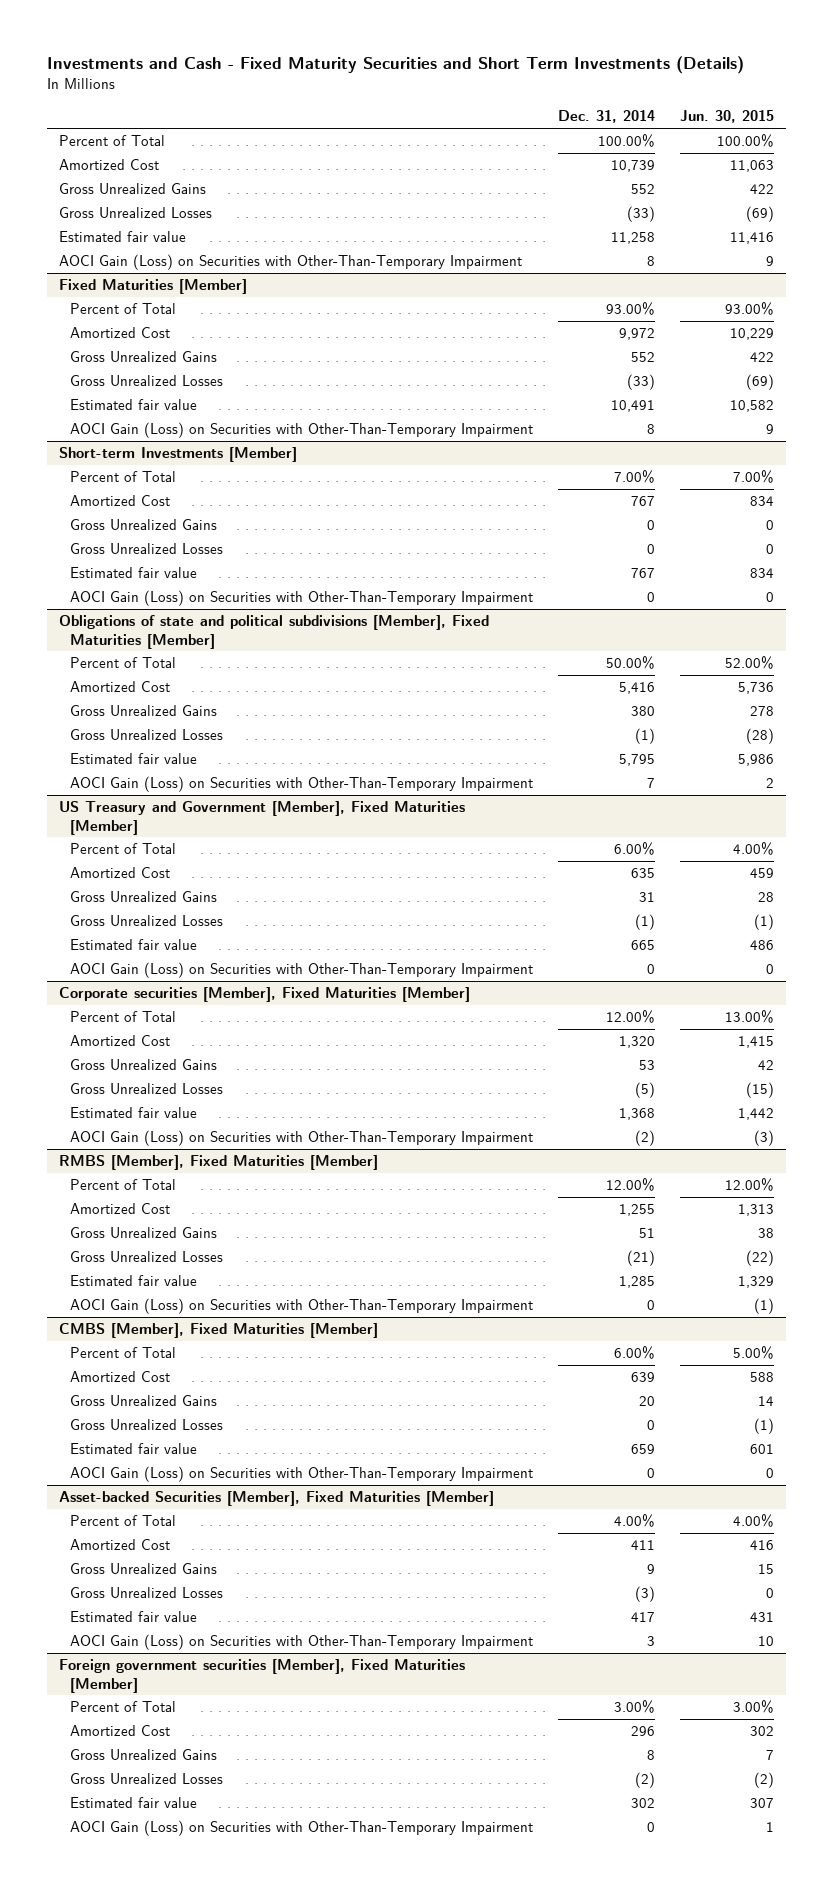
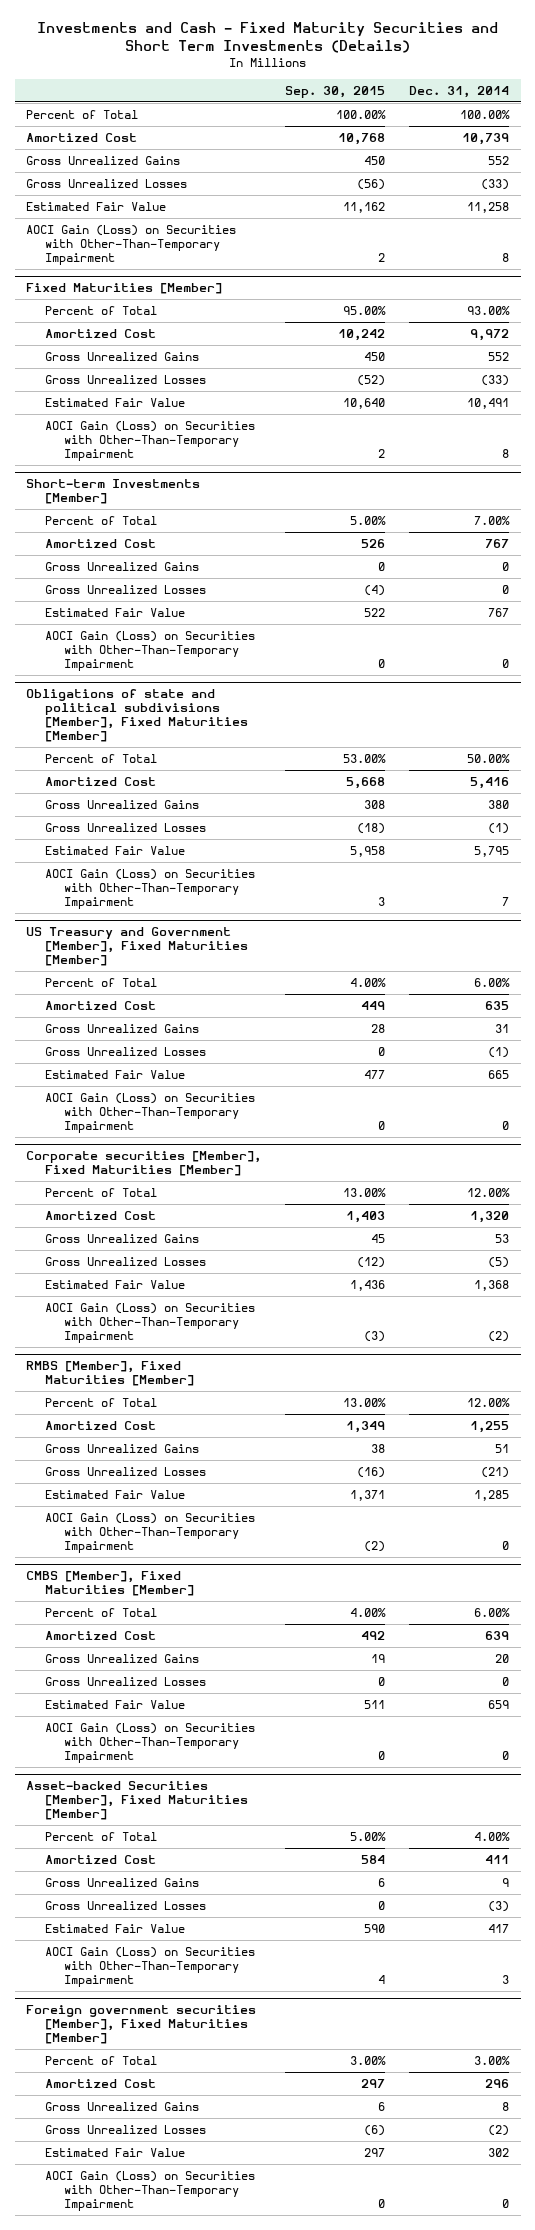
[679,110,774,124] Jun. 30, 2015 -> none
none -> [285,86,386,99] Sep. 30, 2015
[59,231,187,243] Estimated fair value -> [26,201,167,211] Estimated Fair Value
[70,399,198,411] Estimated fair value -> [45,397,186,407] Estimated Fair Value
[70,567,198,579] Estimated fair value -> [45,607,186,617] Estimated Fair Value
[70,753,198,765] Estimated fair value -> [45,845,186,855] Estimated Fair Value
[70,939,198,951] Estimated fair value -> [45,1069,186,1079] Estimated Fair Value
[70,1107,198,1119] Estimated fair value -> [45,1279,186,1289] Estimated Fair Value
[70,1275,198,1287] Estimated fair value -> [45,1489,186,1499] Estimated Fair Value
[70,1443,198,1455] Estimated fair value -> [45,1699,186,1709] Estimated Fair Value
[70,1611,198,1623] Estimated fair value -> [45,1923,186,1933] Estimated Fair Value
[70,1797,198,1809] Estimated fair value -> [45,2147,186,2157] Estimated Fair Value

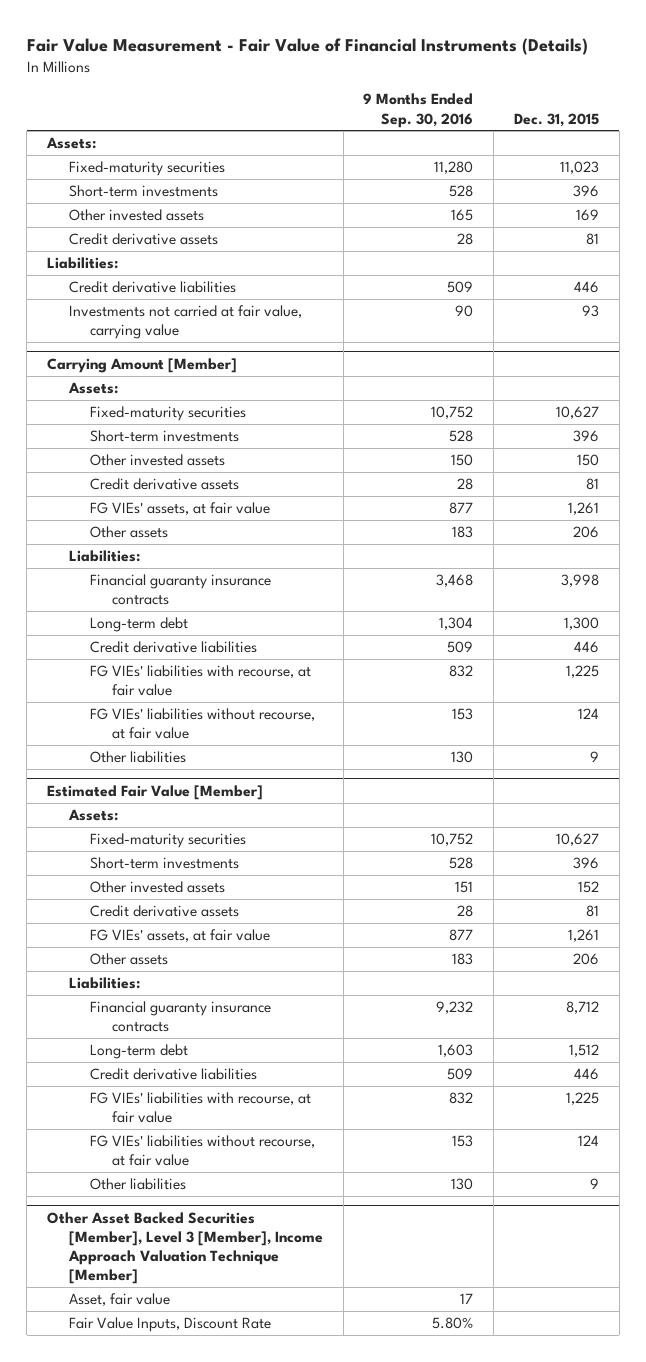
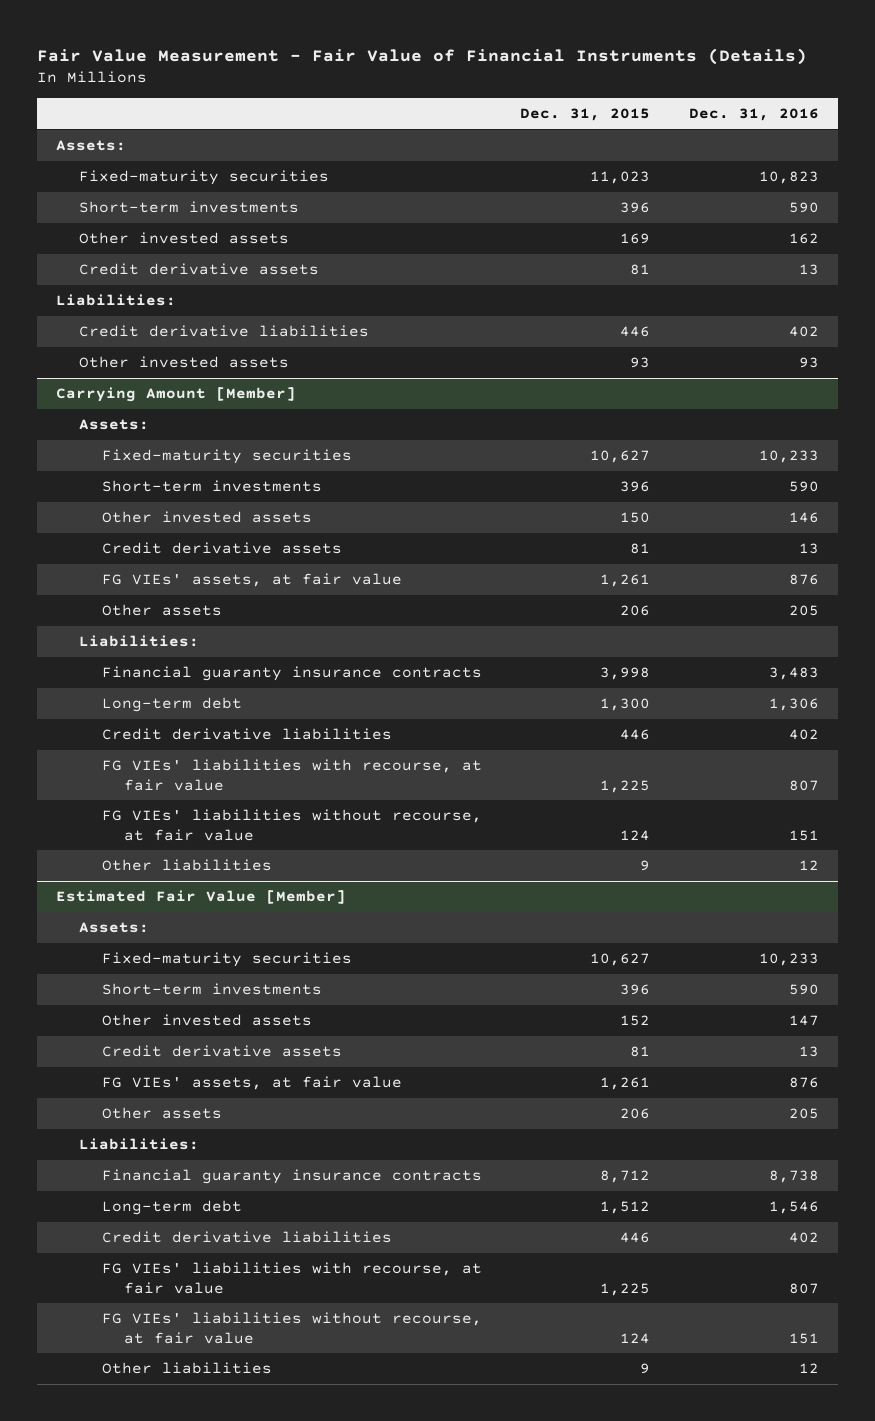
[363,93,474,128] 9 Months Ended Sep. 30, 2016 -> none
none -> [688,108,819,122] Dec. 31, 2016
[68,305,302,340] Investments not carried at fair value, carrying value -> [78,356,289,369] Other invested assets
[46,1211,323,1284] Other Asset Backed Securities [Member], Level 3 [Member], Income Approach Valuation Technique [Member] -> none
[68,1293,170,1307] Asset, fair value -> none
[68,1317,271,1333] Fair Value Inputs, Discount Rate -> none

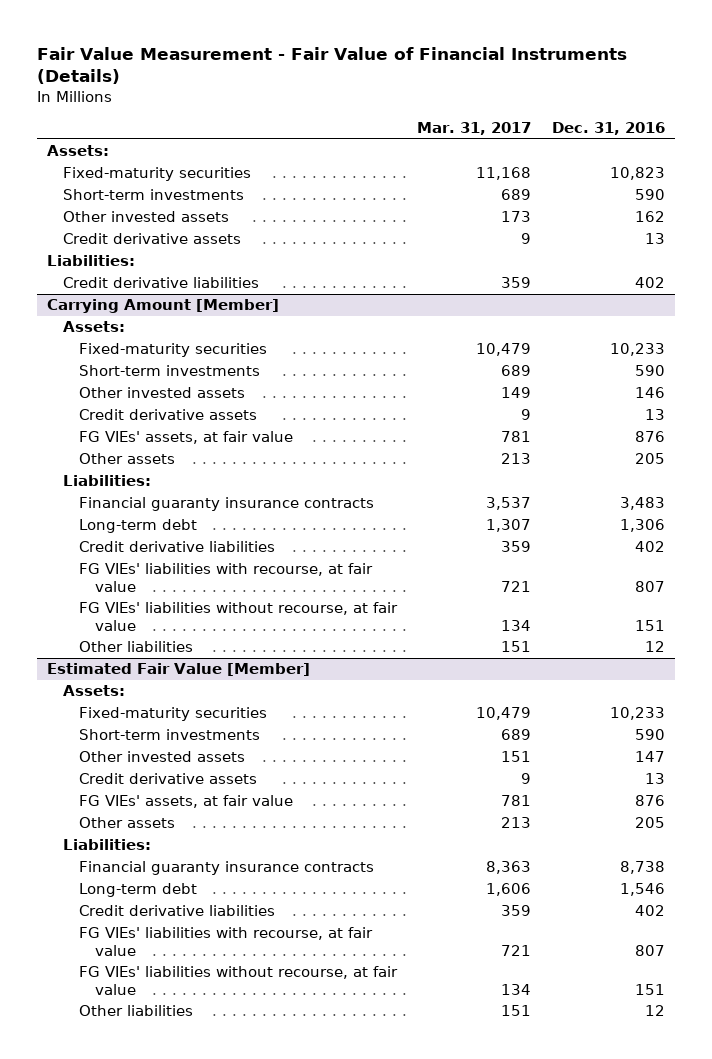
[520,108,651,122] Dec. 31, 2015 -> none
none -> [417,122,532,136] Mar. 31, 2017
[78,356,289,369] Other invested assets -> none

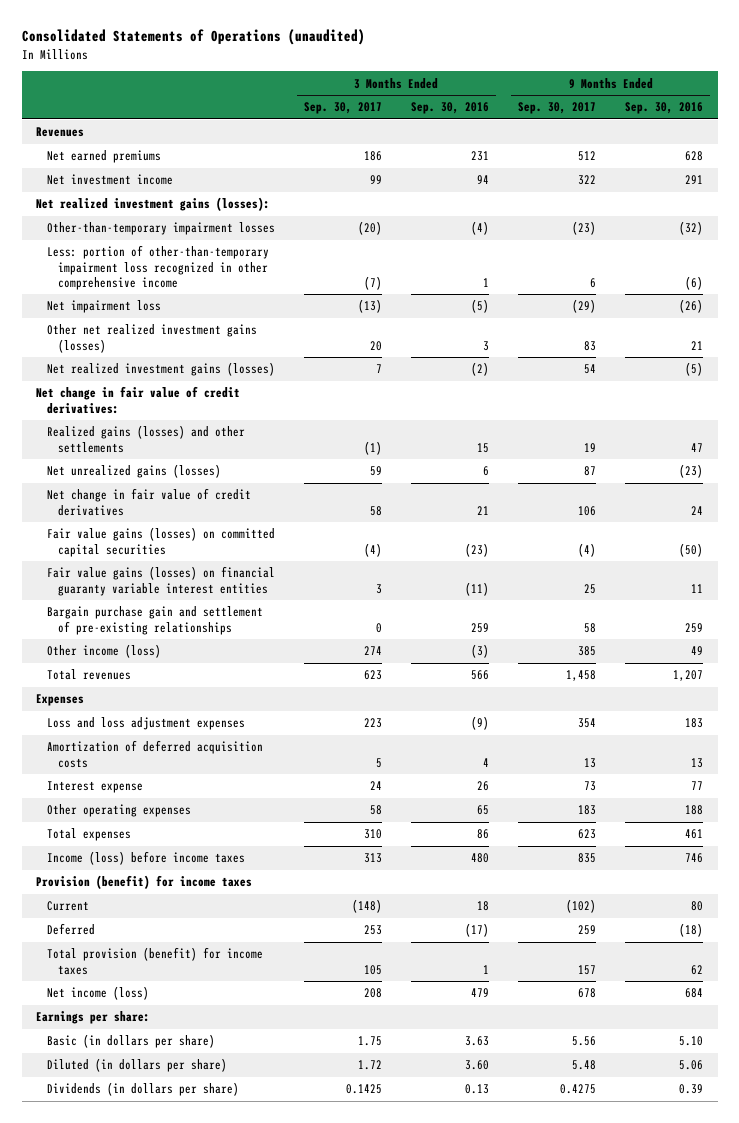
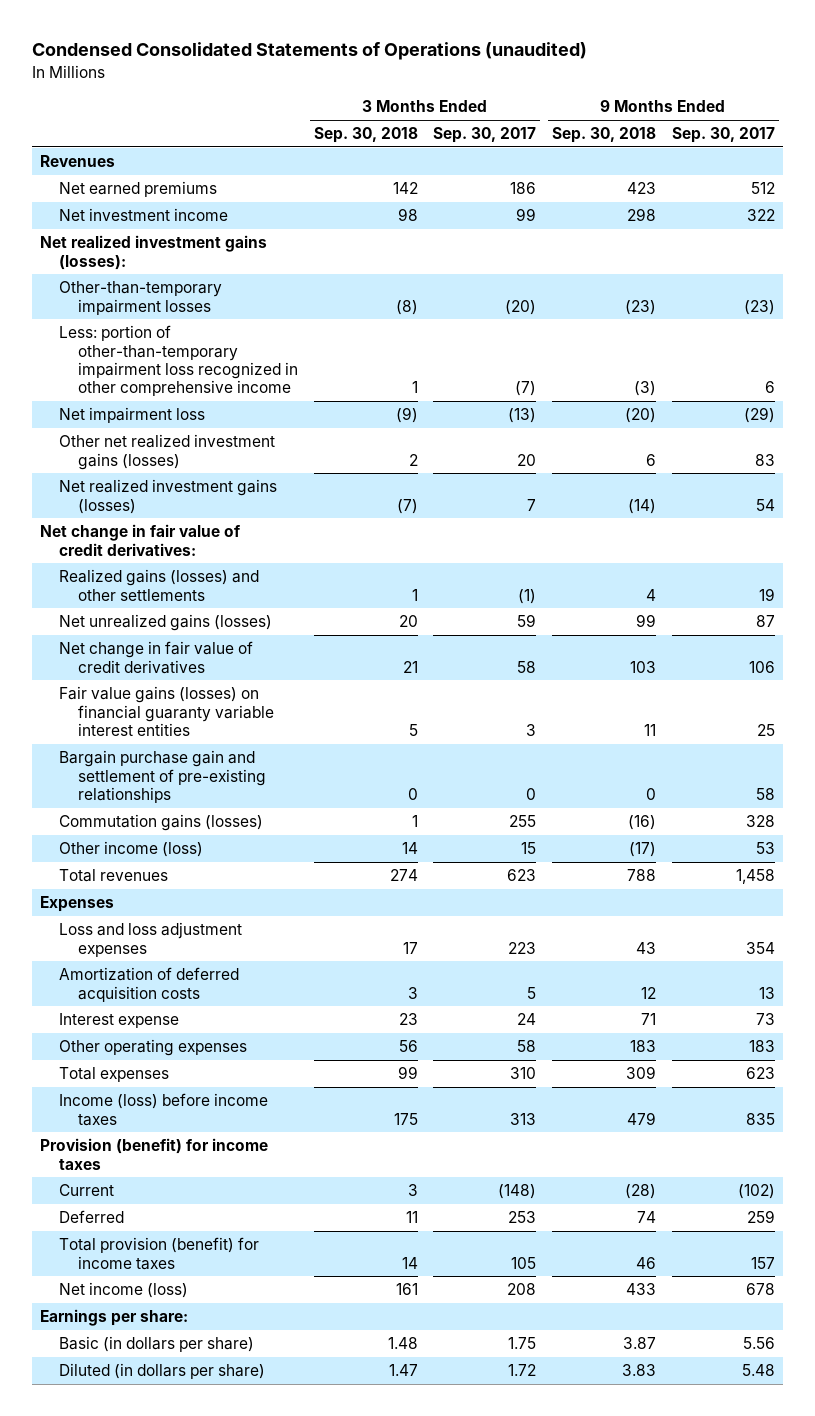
[21,29,365,46] Consolidated Statements of Operations (unaudited) -> [32,42,588,61] Condensed Consolidated Statements of Operations (unaudited)
[411,102,490,115] Sep. 30, 2016 -> none
[625,102,704,115] Sep. 30, 2016 -> none
none -> [313,127,418,144] Sep. 30, 2018
none -> [552,127,657,144] Sep. 30, 2018
[46,527,275,557] Fair value gains (losses) on committed capital securities -> none
none -> [58,814,263,832] Commutation gains (losses)
[363,646,382,656] 274 -> [521,842,537,855] 15
[578,646,597,657] 385 -> [755,842,775,855] 53
[46,1082,239,1097] Dividends (in dollars per share) -> none

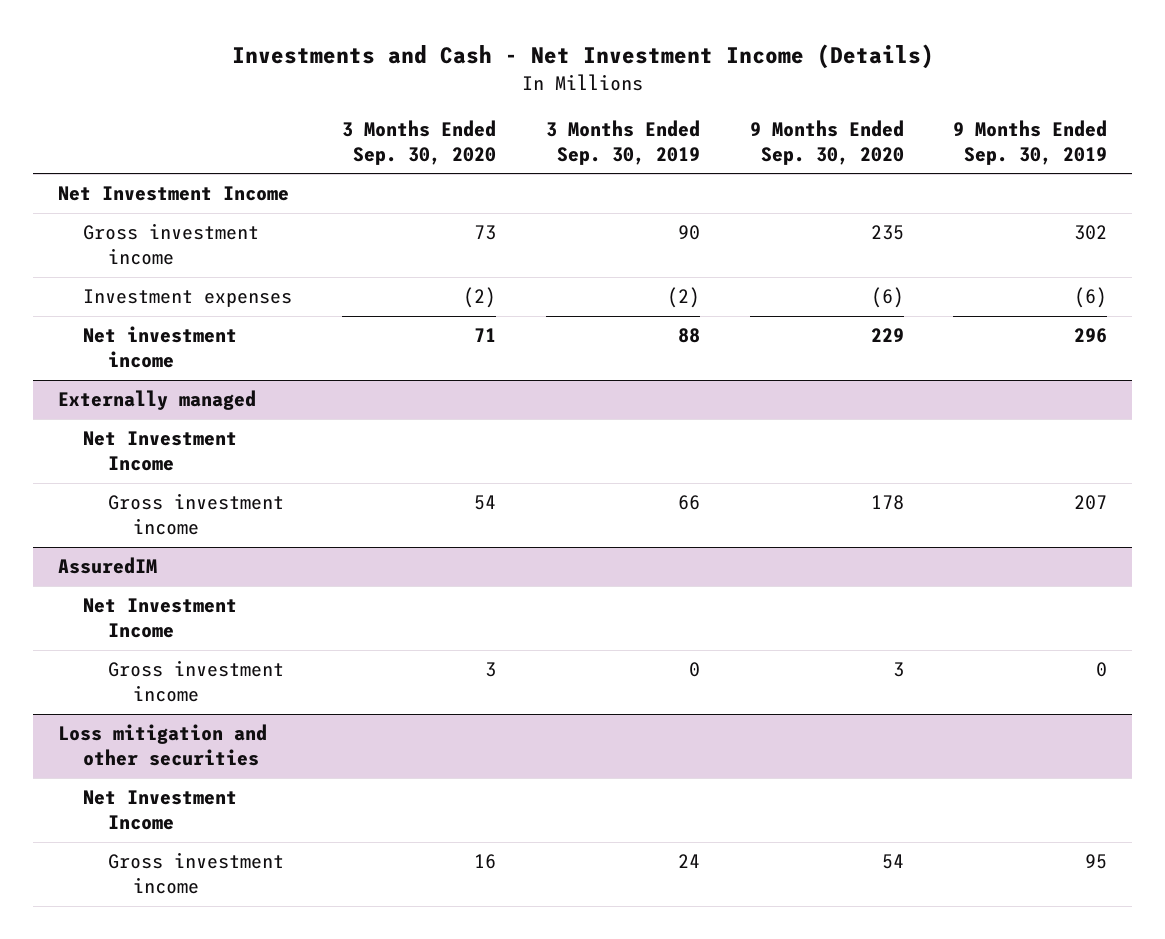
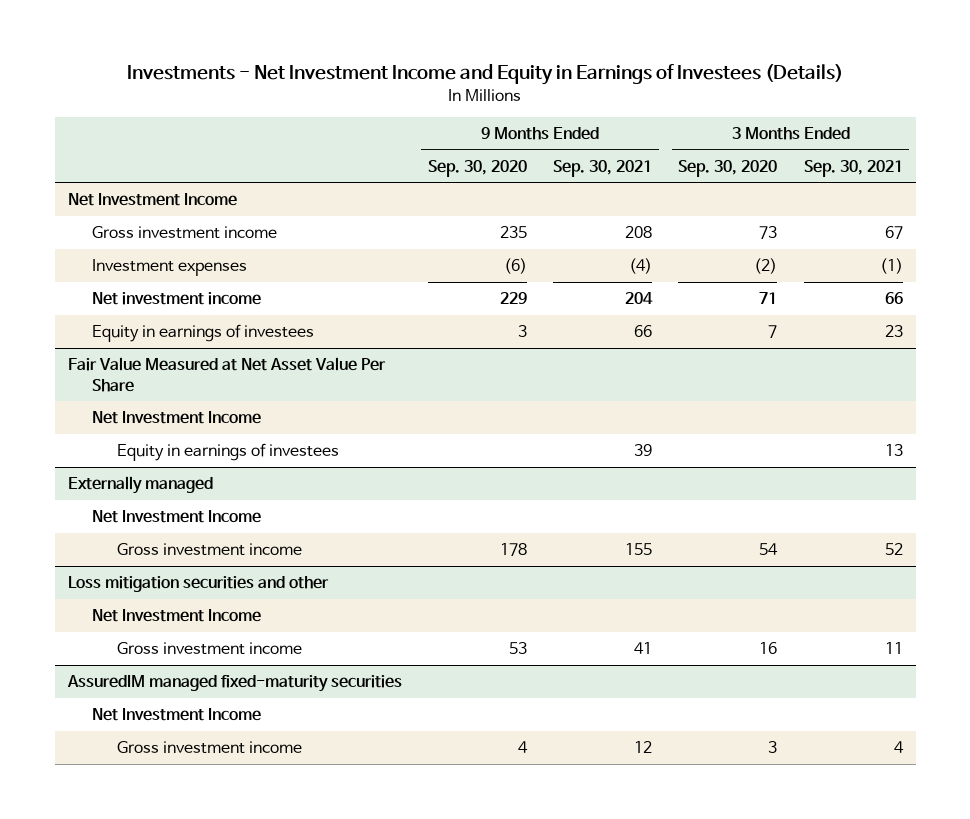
[231,44,934,70] Investments and Cash - Net Investment Income (Details) -> [127,64,844,86] Investments - Net Investment Income and Equity in Earnings of Investees (Details)
[545,119,700,165] 3 Months Ended Sep. 30, 2019 -> none
[953,119,1108,165] 9 Months Ended Sep. 30, 2019 -> none
none -> [553,159,653,177] Sep. 30, 2021
none -> [803,159,903,177] Sep. 30, 2021
none -> [92,324,315,343] Equity in earnings of investees
none -> [67,357,386,392] Fair Value Measured at Net Asset Value Per Share
none -> [92,411,262,425] Net Investment Income
none -> [117,443,340,462] Equity in earnings of investees
[58,557,158,575] AssuredIM -> none
none -> [67,576,329,593] Loss mitigation securities and other
[58,724,268,767] Loss mitigation and other securities -> none
[484,662,496,678] 3 -> [759,642,778,655] 16
[892,662,904,678] 3 -> [508,642,527,655] 53
none -> [66,675,402,693] AssuredIM managed fixed-maturity securities
[473,854,496,870] 16 -> [768,741,778,754] 3
[881,854,904,870] 54 -> [517,741,528,754] 4

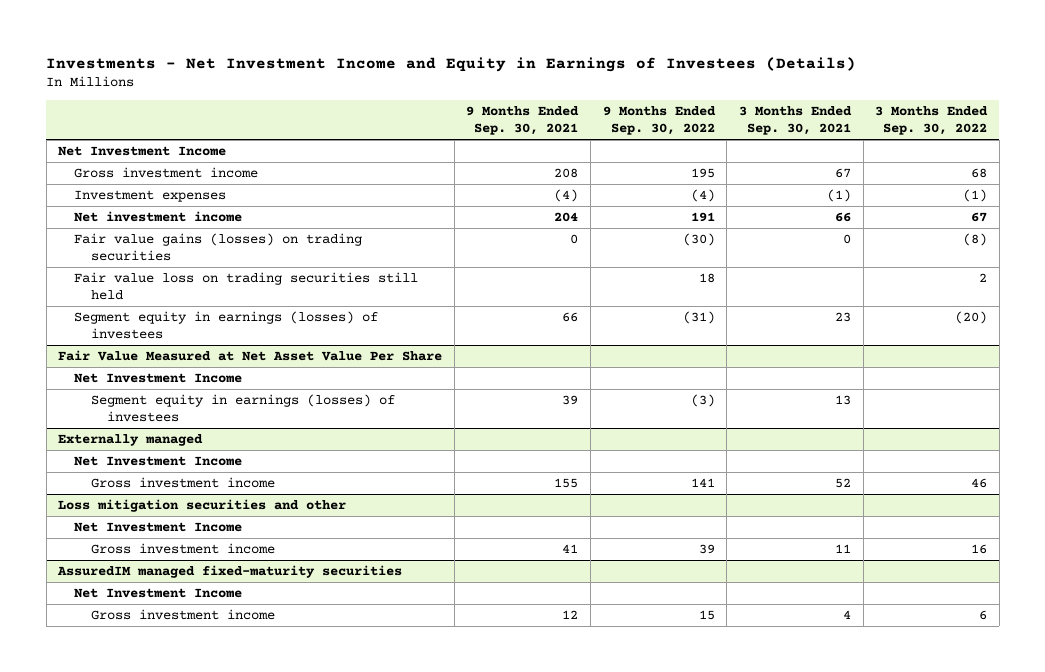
[427,159,527,177] Sep. 30, 2020 -> none
[678,159,778,177] Sep. 30, 2020 -> none
none -> [602,106,716,136] 9 Months Ended Sep. 30, 2022
none -> [875,106,989,136] 3 Months Ended Sep. 30, 2022
none -> [74,233,363,261] Fair value gains (losses) on trading securities
none -> [74,272,419,300] Fair value loss on trading securities still held
[92,324,315,343] Equity in earnings of investees -> [74,311,379,339] Segment equity in earnings (losses) of investees
[117,443,340,462] Equity in earnings of investees -> [90,394,395,422] Segment equity in earnings (losses) of investees

